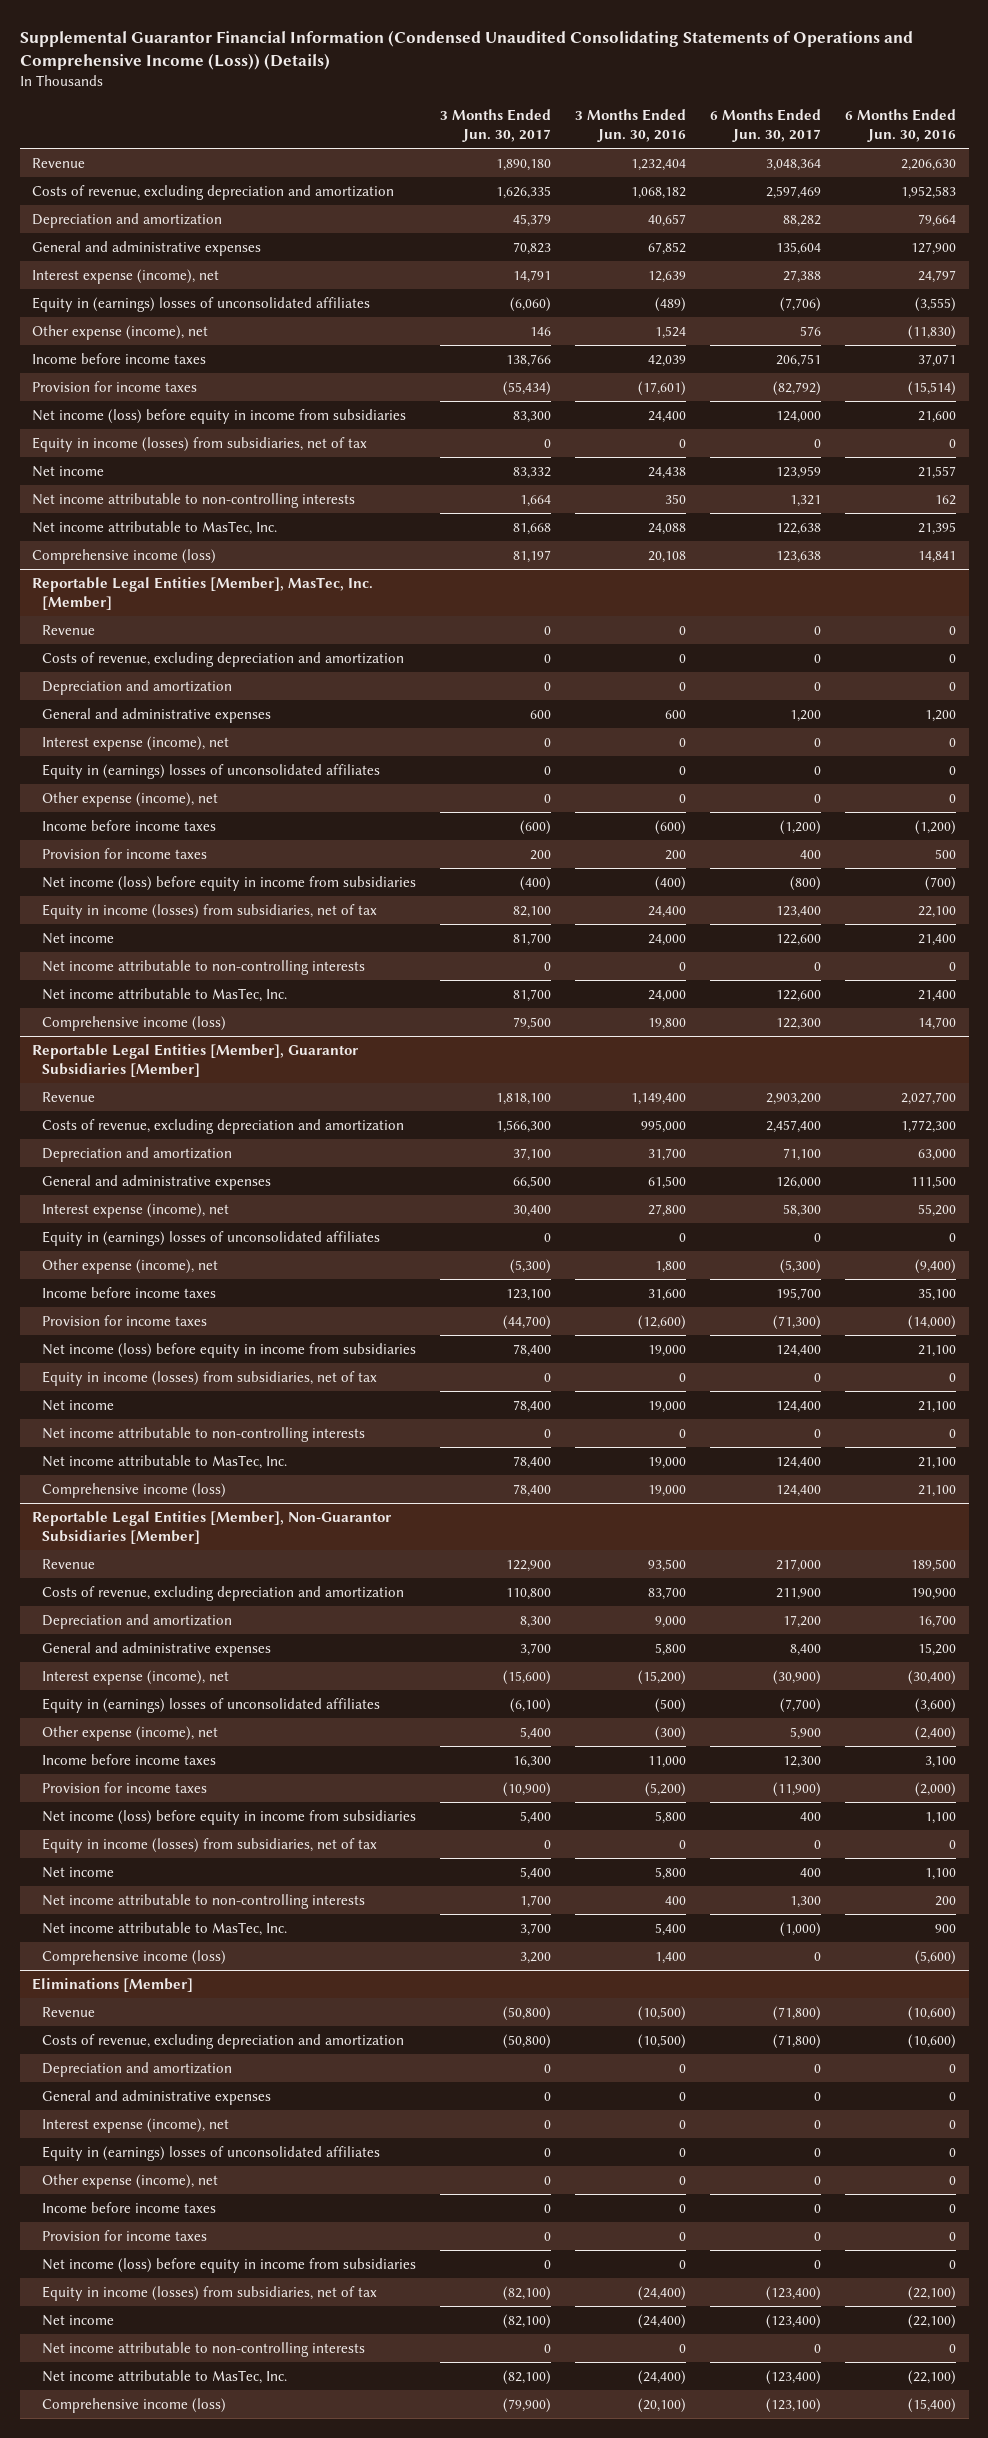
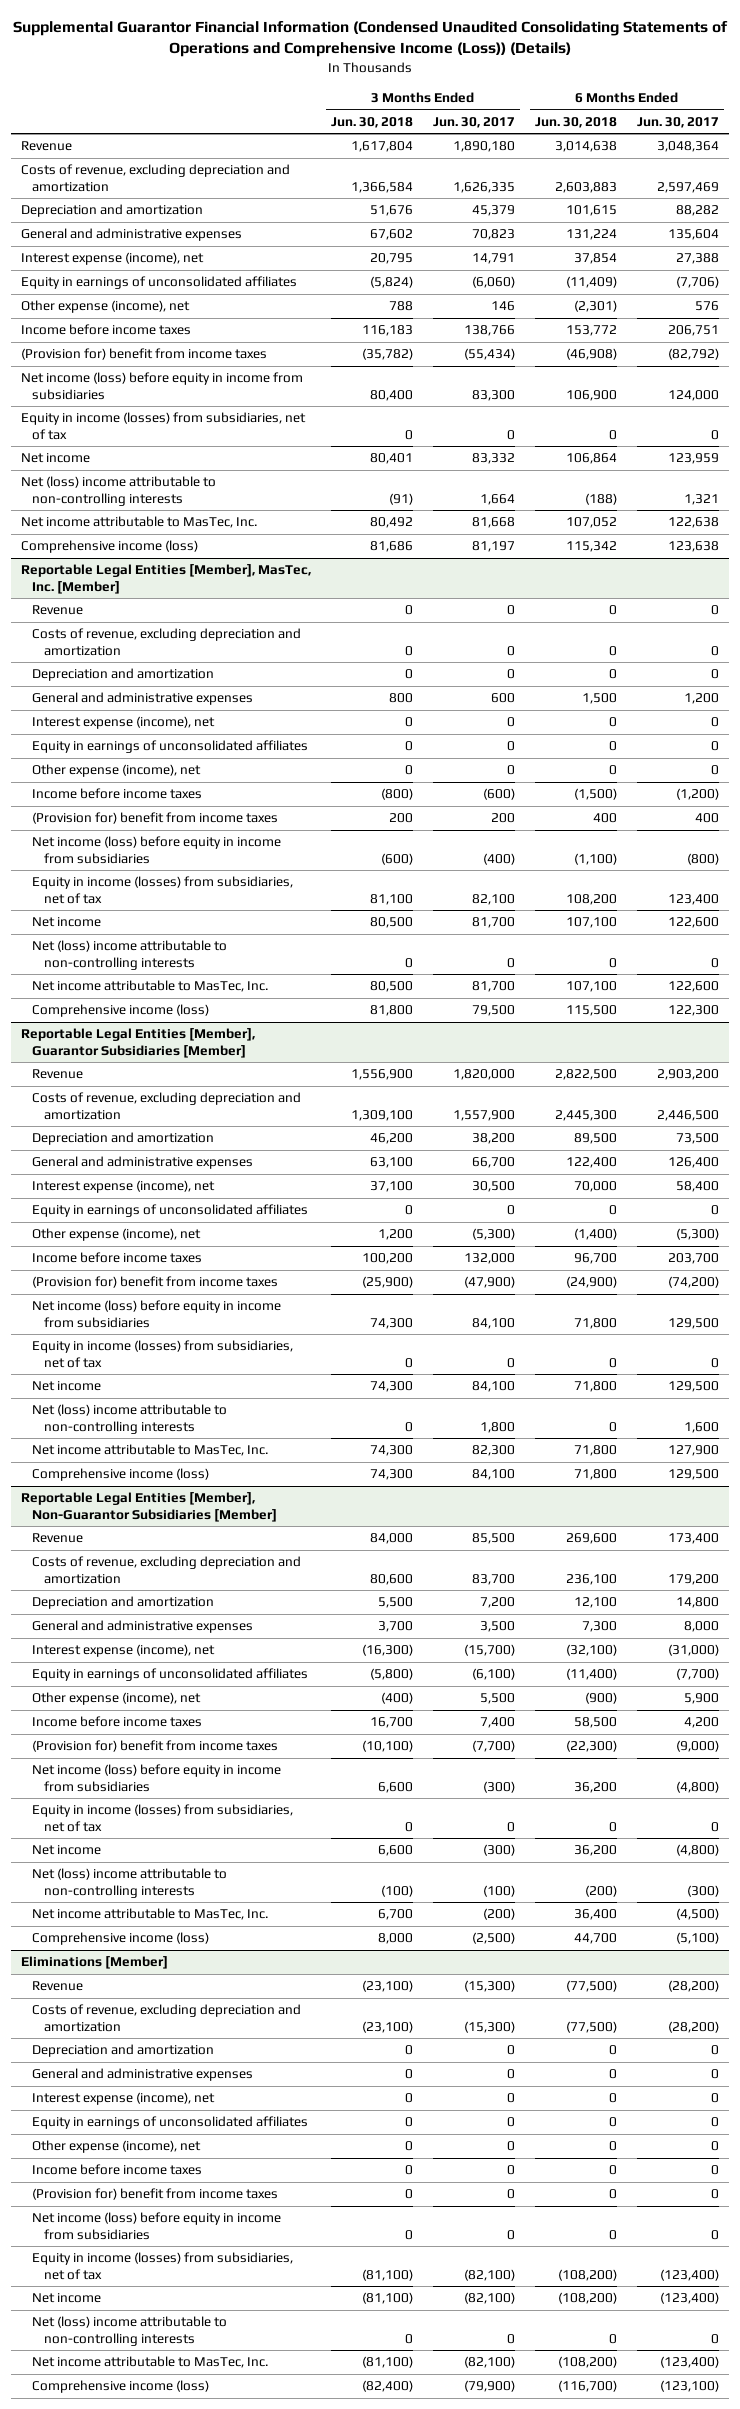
[575,109,687,142] 3 Months Ended Jun. 30, 2016 -> none
[845,109,957,142] 6 Months Ended Jun. 30, 2016 -> none
none -> [330,116,413,128] Jun. 30, 2018
none -> [534,116,617,128] Jun. 30, 2018
[31,297,370,313] Equity in (earnings) losses of unconsolidated affiliates -> [20,276,297,290] Equity in earnings of unconsolidated affiliates
[31,381,197,393] Provision for income taxes -> [20,348,267,361] (Provision for) benefit from income taxes
[31,493,355,509] Net income attributable to non-controlling interests -> [20,476,216,506] Net (loss) income attributable to non-controlling interests
[42,764,381,780] Equity in (earnings) losses of unconsolidated affiliates -> [32,740,309,754] Equity in earnings of unconsolidated affiliates
[42,848,208,860] Provision for income taxes -> [32,812,279,825] (Provision for) benefit from income taxes
[42,960,366,976] Net income attributable to non-controlling interests -> [32,940,228,970] Net (loss) income attributable to non-controlling interests
[496,1093,552,1106] 1,818,100 -> [452,1069,515,1081] 1,820,000
[496,1120,552,1134] 1,566,300 -> [452,1109,515,1121] 1,557,900
[766,1120,822,1134] 2,457,400 -> [656,1109,719,1121] 2,446,500
[513,1148,552,1162] 37,100 -> [471,1133,515,1145] 38,200
[783,1148,822,1162] 71,100 -> [675,1133,719,1145] 73,500
[513,1176,552,1190] 66,500 -> [471,1157,515,1169] 66,700
[776,1177,822,1190] 126,000 -> [667,1157,719,1169] 126,400
[513,1205,552,1218] 30,400 -> [471,1181,515,1193] 30,500
[783,1204,822,1218] 58,300 -> [675,1181,719,1193] 58,400
[42,1231,381,1247] Equity in (earnings) losses of unconsolidated affiliates -> [32,1204,309,1218] Equity in earnings of unconsolidated affiliates
[506,1289,552,1302] 123,100 -> [463,1253,515,1265] 132,000
[776,1288,822,1302] 195,700 -> [667,1253,719,1265] 203,700
[42,1315,208,1327] Provision for income taxes -> [32,1276,279,1289] (Provision for) benefit from income taxes
[503,1315,552,1331] (44,700) -> [463,1276,515,1289] (47,900)
[773,1315,822,1331] (71,300) -> [667,1276,719,1289] (74,200)
[513,1344,552,1358] 78,400 -> [471,1317,515,1329] 84,100
[776,1345,822,1358] 124,400 -> [667,1317,719,1329] 129,500
[513,1400,552,1414] 78,400 -> [471,1381,515,1393] 84,100
[776,1401,822,1414] 124,400 -> [667,1381,719,1393] 129,500
[42,1427,366,1443] Net income attributable to non-controlling interests -> [32,1404,228,1434] Net (loss) income attributable to non-controlling interests
[544,1429,552,1439] 0 -> [479,1421,515,1433] 1,800
[814,1429,822,1439] 0 -> [683,1421,719,1433] 1,600
[513,1456,552,1470] 78,400 -> [471,1445,515,1457] 82,300
[776,1457,822,1470] 124,400 -> [667,1445,719,1457] 127,900
[513,1484,552,1498] 78,400 -> [471,1469,515,1481] 84,100
[776,1485,822,1498] 124,400 -> [667,1469,719,1481] 129,500
[506,1560,552,1573] 122,900 -> [471,1533,515,1545] 85,500
[776,1559,822,1573] 217,000 -> [667,1533,719,1545] 173,400
[506,1588,552,1601] 110,800 -> [471,1573,515,1585] 83,700
[776,1588,822,1601] 211,900 -> [667,1573,719,1585] 179,200
[520,1616,552,1629] 8,300 -> [479,1597,515,1609] 7,200
[783,1615,822,1629] 17,200 -> [675,1597,719,1609] 14,800
[520,1643,552,1657] 3,700 -> [479,1621,515,1633] 3,500
[790,1644,822,1657] 8,400 -> [683,1621,719,1633] 8,000
[503,1670,552,1686] (15,600) -> [463,1644,515,1657] (15,700)
[773,1670,822,1686] (30,900) -> [667,1644,719,1657] (31,000)
[42,1698,381,1714] Equity in (earnings) losses of unconsolidated affiliates -> [32,1668,309,1682] Equity in earnings of unconsolidated affiliates
[520,1727,552,1741] 5,400 -> [479,1693,515,1705] 5,500
[513,1756,552,1769] 16,300 -> [479,1717,515,1729] 7,400
[783,1756,822,1769] 12,300 -> [683,1717,719,1729] 4,200
[42,1782,208,1794] Provision for income taxes -> [32,1740,279,1753] (Provision for) benefit from income taxes
[503,1782,552,1798] (10,900) -> [471,1740,515,1753] (7,700)
[773,1782,822,1798] (11,900) -> [675,1740,719,1753] (9,000)
[520,1811,552,1825] 5,400 -> [482,1780,515,1793] (300)
[800,1812,822,1822] 400 -> [675,1780,719,1793] (4,800)
[520,1867,552,1881] 5,400 -> [482,1844,515,1857] (300)
[800,1868,822,1878] 400 -> [675,1844,719,1857] (4,800)
[42,1894,366,1910] Net income attributable to non-controlling interests -> [32,1868,228,1898] Net (loss) income attributable to non-controlling interests
[520,1895,552,1909] 1,700 -> [482,1884,515,1897] (100)
[790,1896,822,1909] 1,300 -> [686,1884,719,1897] (300)
[520,1923,552,1937] 3,700 -> [482,1908,515,1921] (200)
[780,1922,822,1938] (1,000) -> [675,1908,719,1921] (4,500)
[520,1952,552,1965] 3,200 -> [471,1932,515,1945] (2,500)
[814,1952,822,1962] 0 -> [675,1932,719,1945] (5,100)
[503,2006,552,2022] (50,800) -> [463,1980,515,1993] (15,300)
[773,2006,822,2022] (71,800) -> [667,1980,719,1993] (28,200)
[503,2034,552,2050] (50,800) -> [463,2020,515,2033] (15,300)
[773,2034,822,2050] (71,800) -> [667,2020,719,2033] (28,200)
[42,2146,381,2162] Equity in (earnings) losses of unconsolidated affiliates -> [32,2116,309,2130] Equity in earnings of unconsolidated affiliates
[42,2230,208,2242] Provision for income taxes -> [32,2188,279,2201] (Provision for) benefit from income taxes
[42,2342,366,2358] Net income attributable to non-controlling interests -> [32,2316,228,2346] Net (loss) income attributable to non-controlling interests

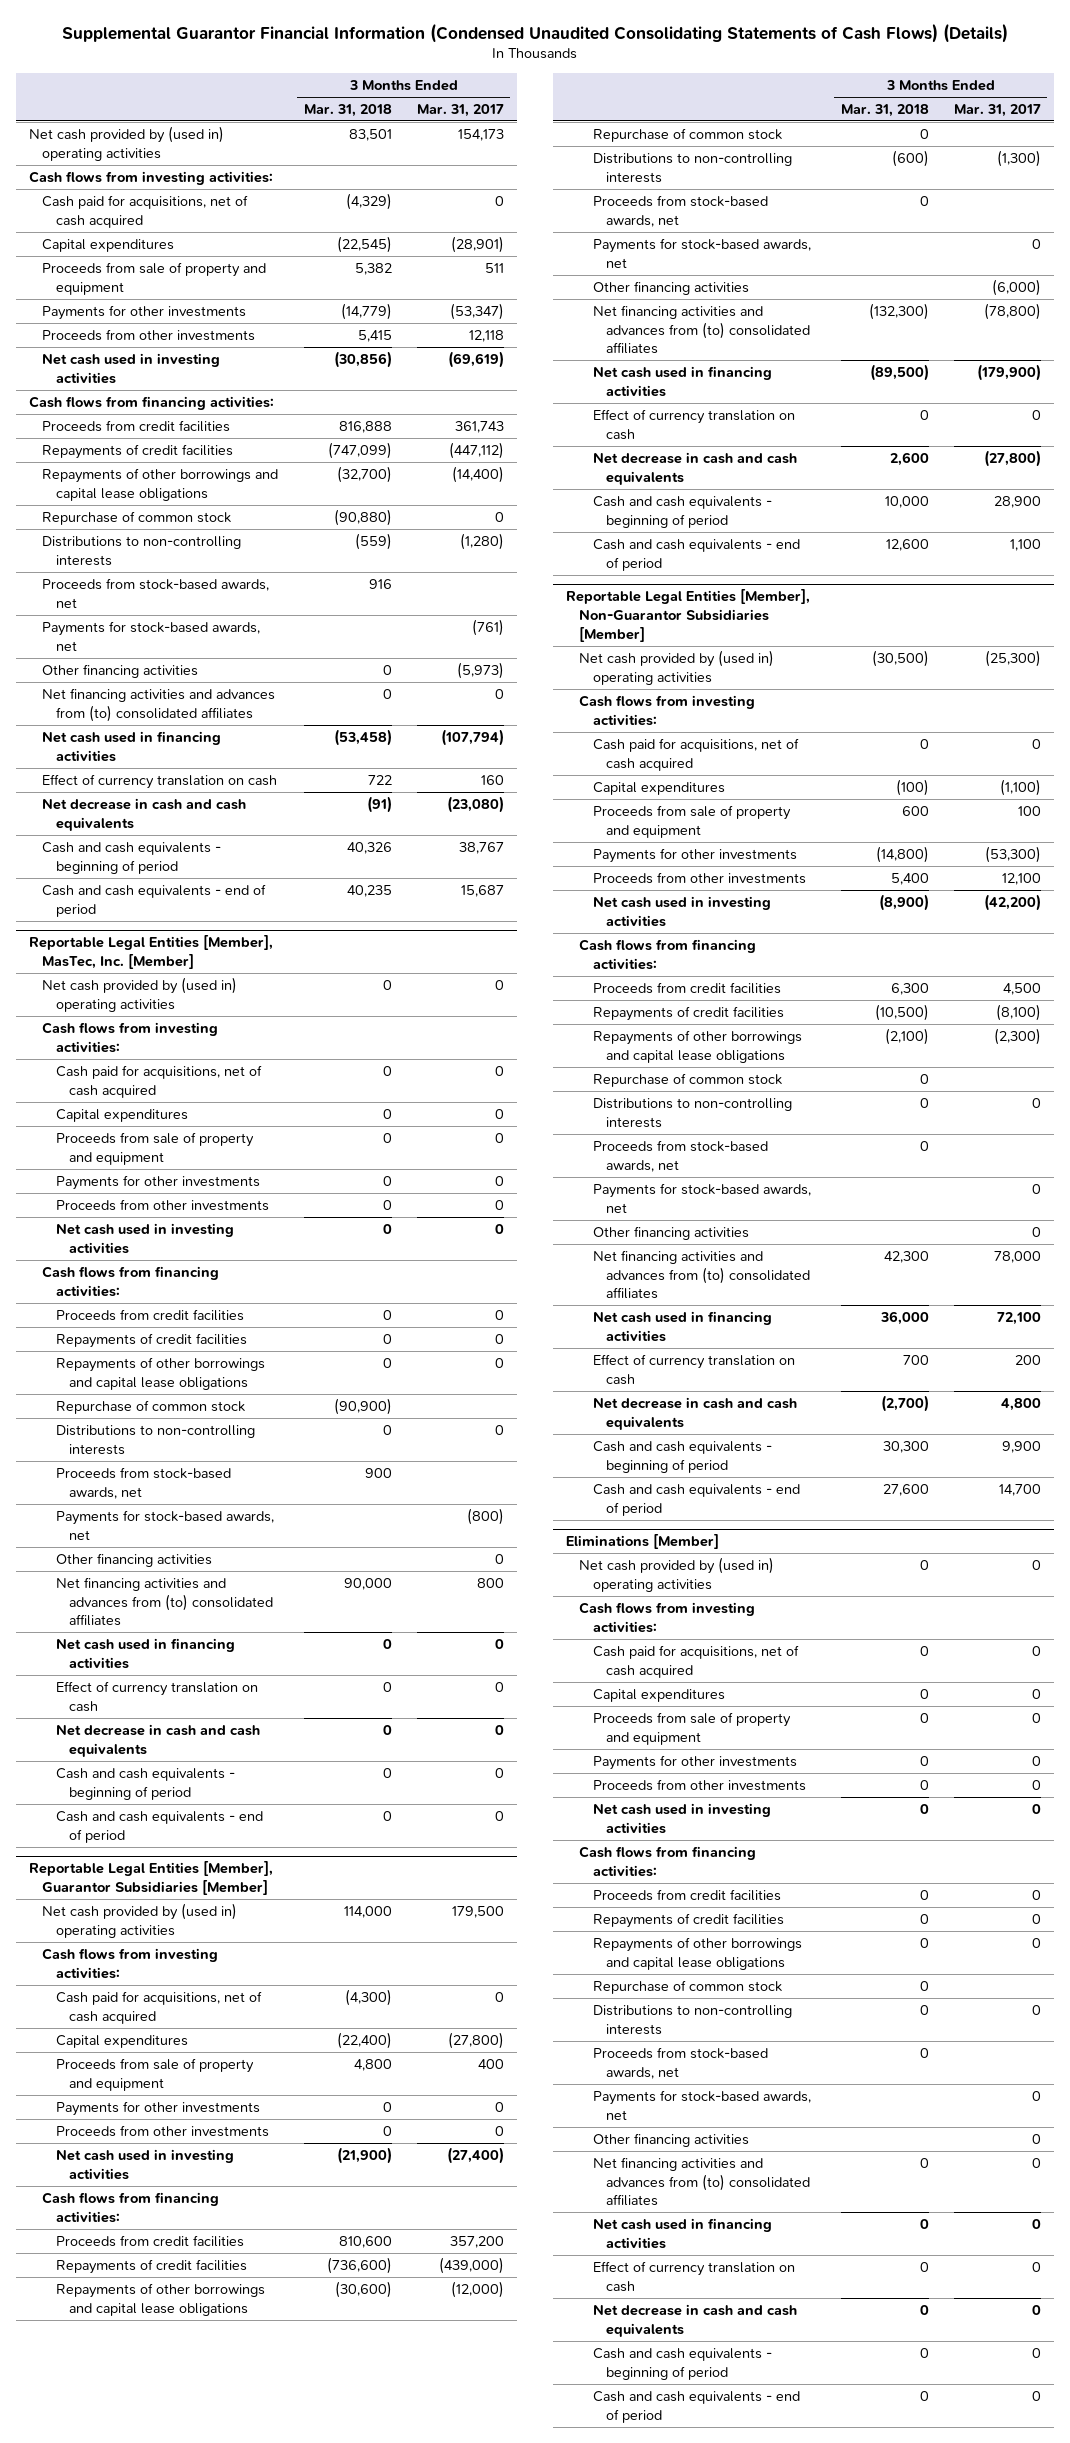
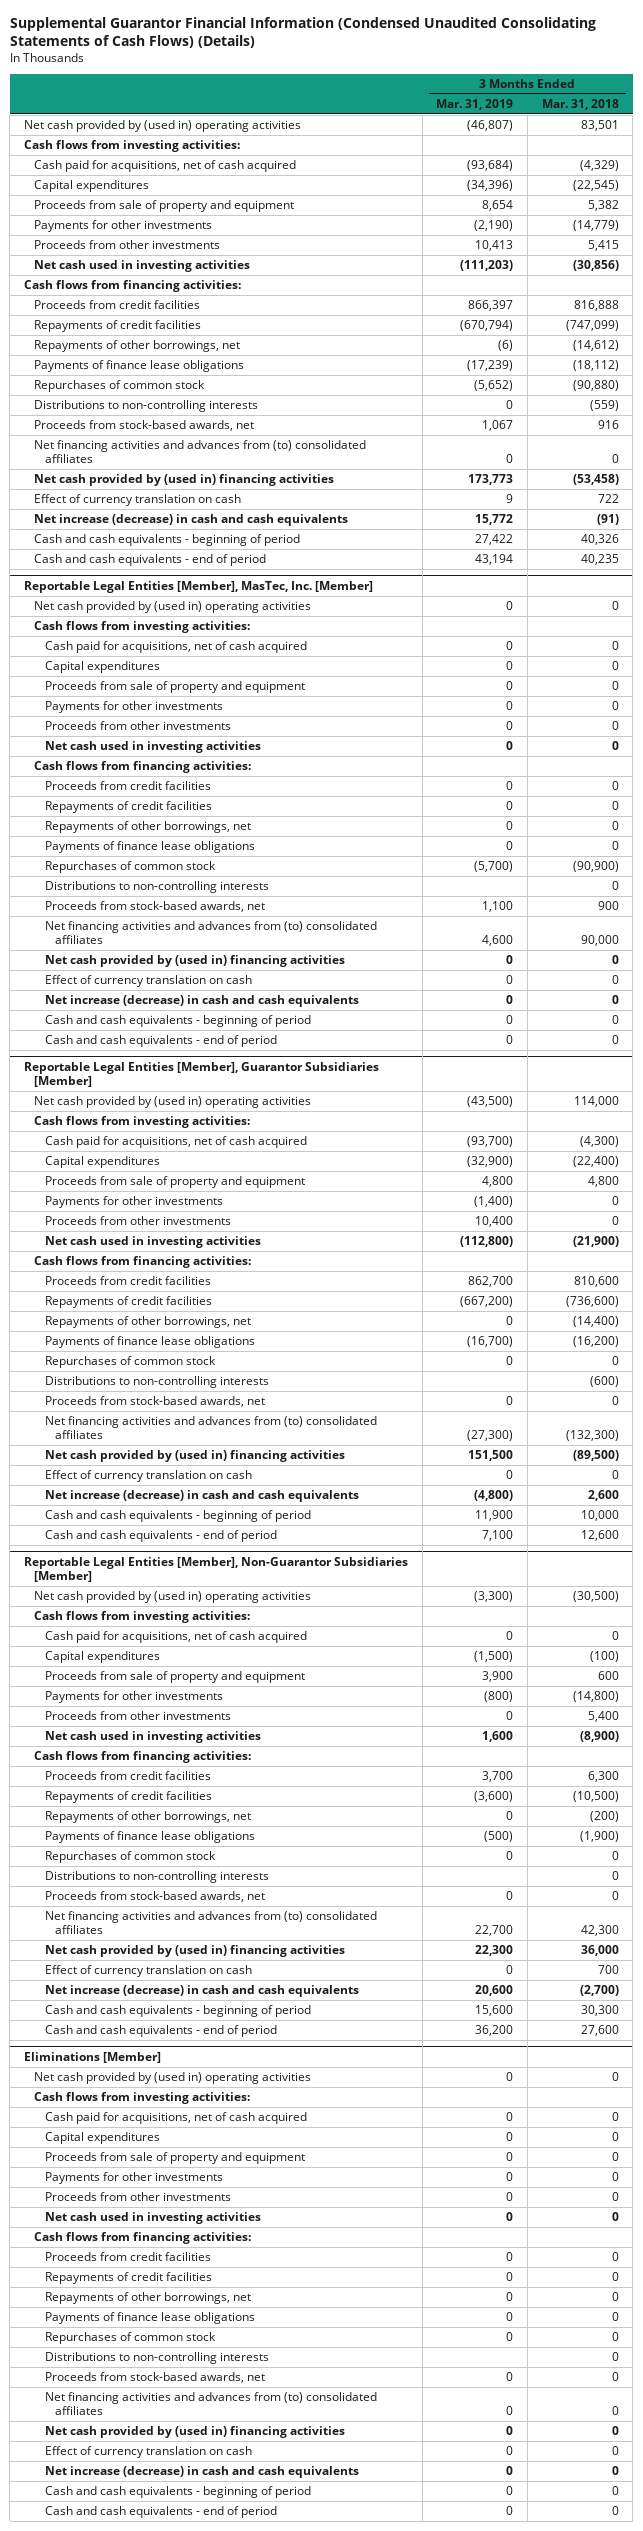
[417,103,505,117] Mar. 31, 2017 -> none
none -> [436,99,514,111] Mar. 31, 2019
[42,467,279,501] Repayments of other borrowings and capital lease obligations -> none
none -> [34,340,241,353] Repayments of other borrowings, net
none -> [34,360,245,373] Payments of finance lease obligations
[42,510,232,525] Repurchase of common stock -> [34,380,206,393] Repurchases of common stock
[42,620,261,651] Payments for stock-based awards, net -> none
[42,663,199,678] Other financing activities -> none
[42,730,222,762] Net cash used in financing activities -> [34,474,335,487] Net cash provided by (used in) financing activities
[42,797,247,831] Net decrease in cash and cash equivalents -> [34,514,349,527] Net increase (decrease) in cash and cash equivalents
[55,1356,265,1390] Repayments of other borrowings and capital lease obligations -> none
none -> [44,821,251,834] Repayments of other borrowings, net
none -> [44,841,255,854] Payments of finance lease obligations
[55,1399,245,1414] Repurchase of common stock -> [44,861,216,874] Repurchases of common stock
[55,1509,274,1540] Payments for stock-based awards, net -> none
[55,1552,212,1567] Other financing activities -> none
[55,1637,235,1669] Net cash used in financing activities -> [44,955,345,968] Net cash provided by (used in) financing activities
[55,1723,260,1757] Net decrease in cash and cash equivalents -> [44,995,359,1008] Net increase (decrease) in cash and cash equivalents
[55,2282,265,2316] Repayments of other borrowings and capital lease obligations -> none
none -> [44,1316,251,1329] Repayments of other borrowings, net
none -> [44,1336,255,1349] Payments of finance lease obligations
[592,127,782,142] Repurchase of common stock -> [44,1356,216,1369] Repurchases of common stock
[592,237,811,268] Payments for stock-based awards, net -> none
[592,280,749,295] Other financing activities -> none
[592,365,772,397] Net cash used in financing activities -> [44,1450,345,1463] Net cash provided by (used in) financing activities
[592,451,797,485] Net decrease in cash and cash equivalents -> [44,1490,359,1503] Net increase (decrease) in cash and cash equivalents
[592,1029,802,1063] Repayments of other borrowings and capital lease obligations -> none
none -> [44,1811,251,1824] Repayments of other borrowings, net
none -> [44,1831,255,1844] Payments of finance lease obligations
[592,1072,782,1087] Repurchase of common stock -> [44,1851,216,1864] Repurchases of common stock
[592,1182,811,1213] Payments for stock-based awards, net -> none
[592,1225,749,1240] Other financing activities -> none
[592,1310,772,1342] Net cash used in financing activities -> [44,1945,345,1958] Net cash provided by (used in) financing activities
[592,1396,797,1430] Net decrease in cash and cash equivalents -> [44,1985,359,1998] Net increase (decrease) in cash and cash equivalents
[592,1936,802,1970] Repayments of other borrowings and capital lease obligations -> none
none -> [44,2292,251,2305] Repayments of other borrowings, net
none -> [44,2312,255,2325] Payments of finance lease obligations
[592,1979,782,1994] Repurchase of common stock -> [44,2332,216,2345] Repurchases of common stock
[592,2089,811,2120] Payments for stock-based awards, net -> none
[592,2132,749,2147] Other financing activities -> none
[592,2217,772,2249] Net cash used in financing activities -> [44,2426,345,2439] Net cash provided by (used in) financing activities
[592,2303,797,2337] Net decrease in cash and cash equivalents -> [44,2466,359,2479] Net increase (decrease) in cash and cash equivalents

